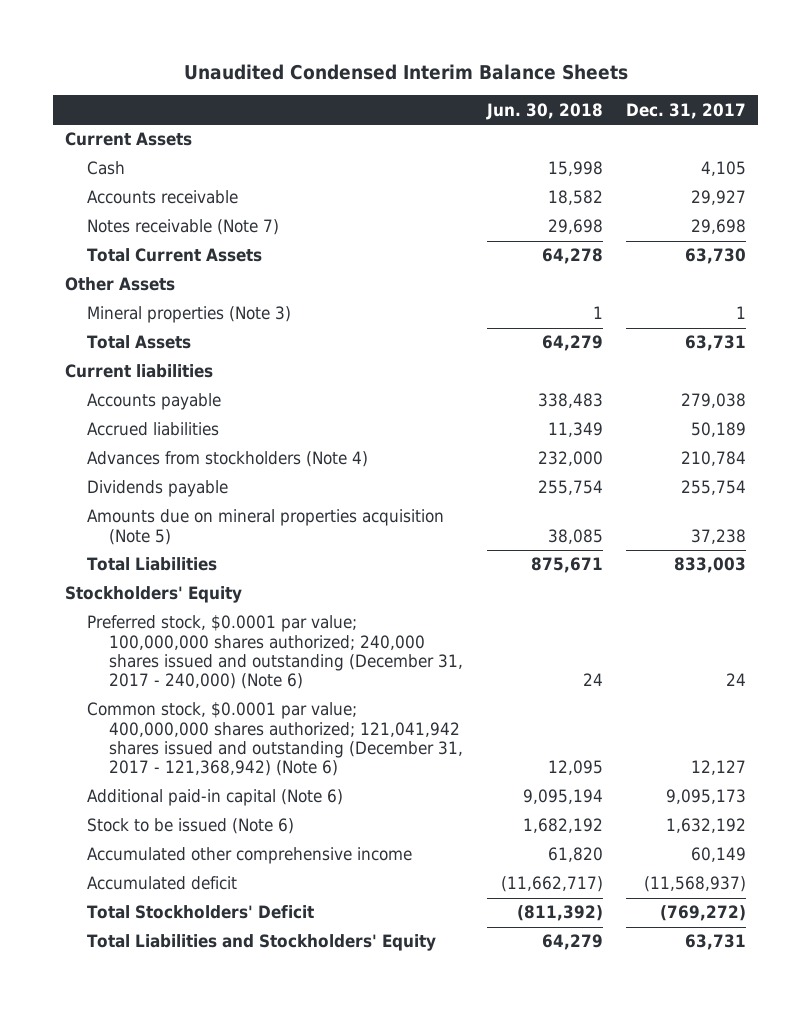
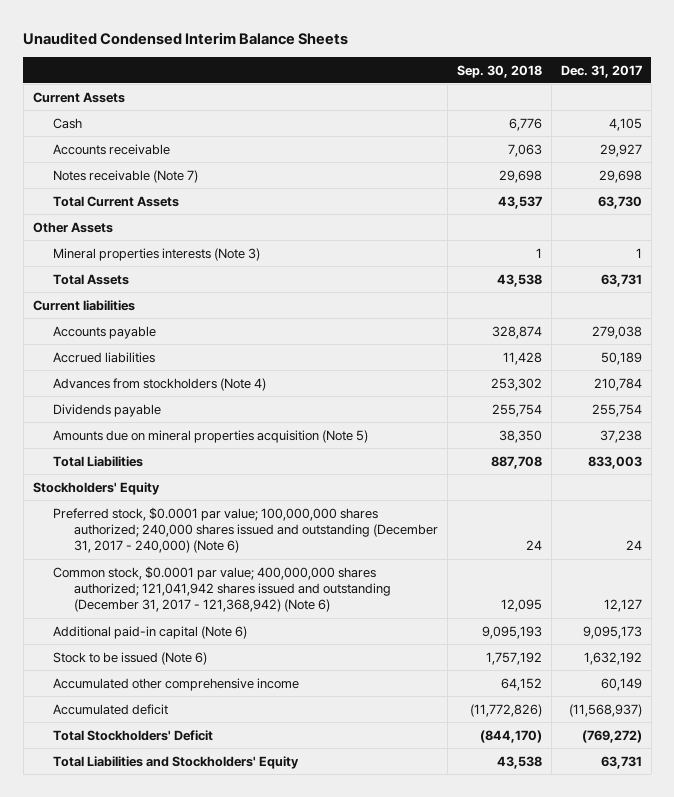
[485,102,603,120] Jun. 30, 2018 -> none
none -> [457,64,543,78] Sep. 30, 2018
[87,306,292,324] Mineral properties (Note 3) -> [53,247,261,261] Mineral properties interests (Note 3)

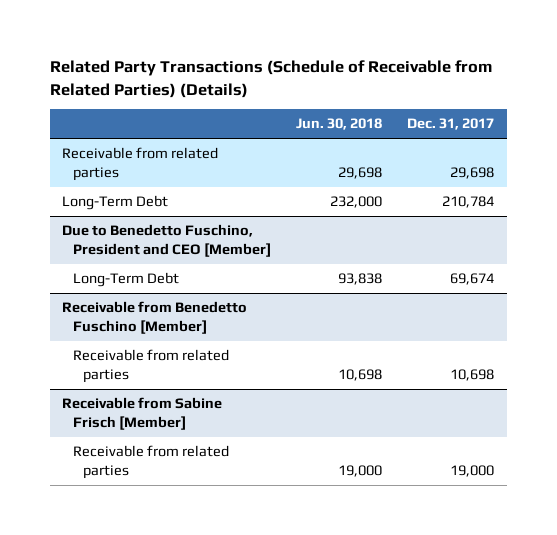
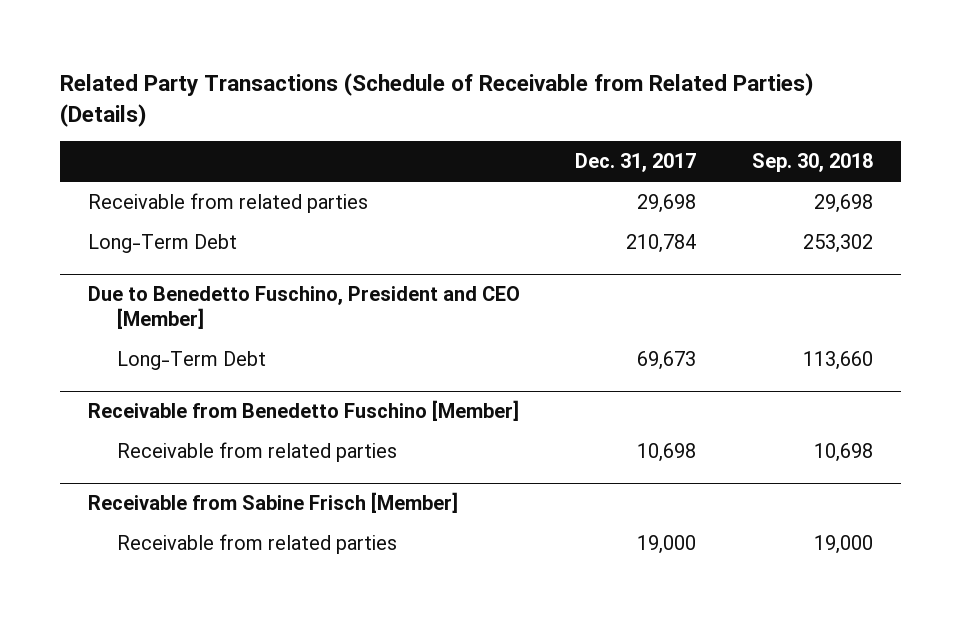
[295,118,382,131] Jun. 30, 2018 -> none
none -> [751,153,873,173] Sep. 30, 2018
[450,273,495,286] 69,674 -> [637,351,697,371] 69,673

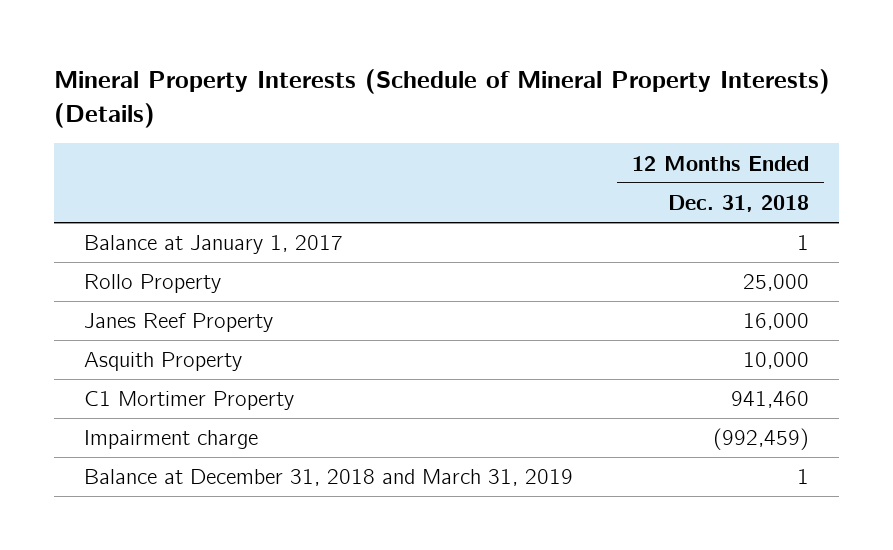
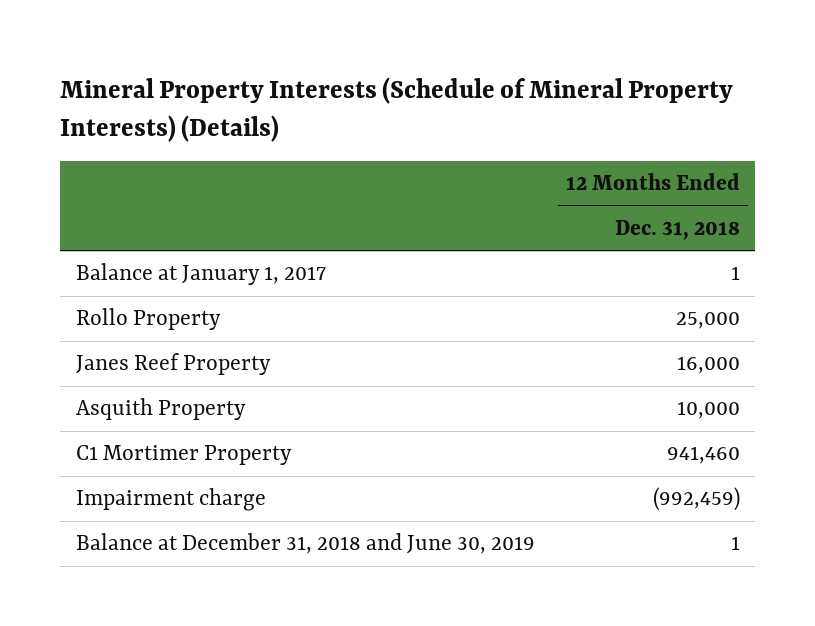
[83,469,573,487] Balance at December 31, 2018 and March 31, 2019 -> [75,533,535,555] Balance at December 31, 2018 and June 30, 2019

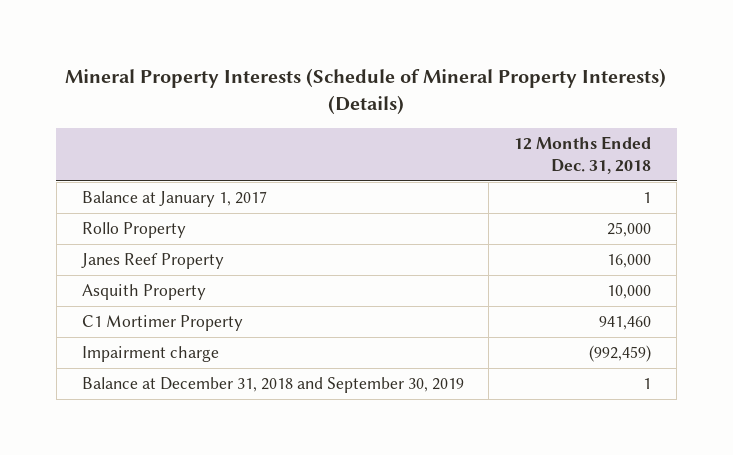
[75,533,535,555] Balance at December 31, 2018 and June 30, 2019 -> [81,377,464,394] Balance at December 31, 2018 and September 30, 2019

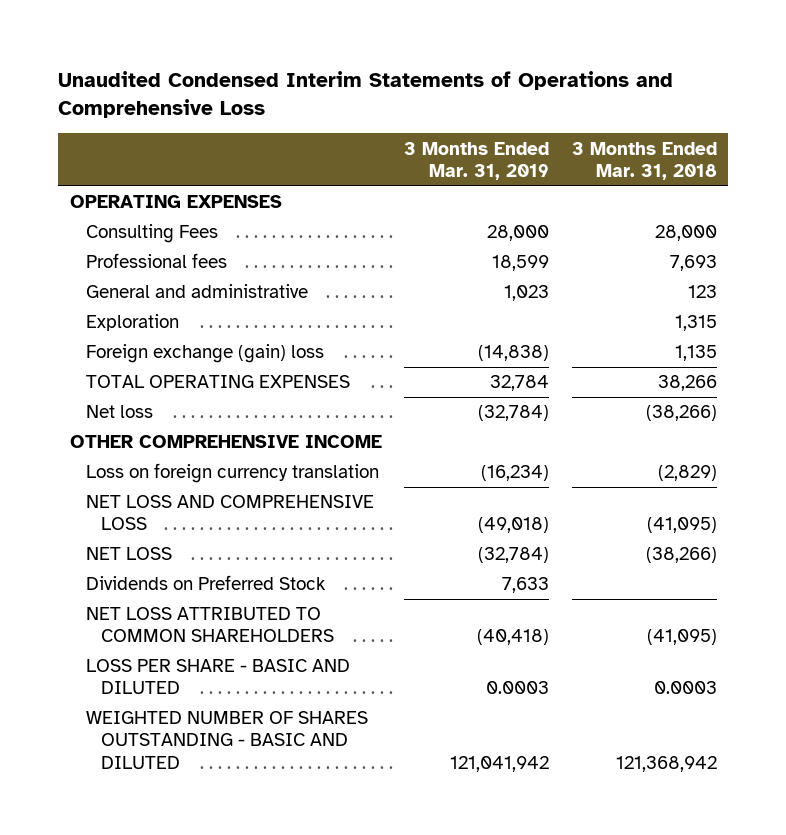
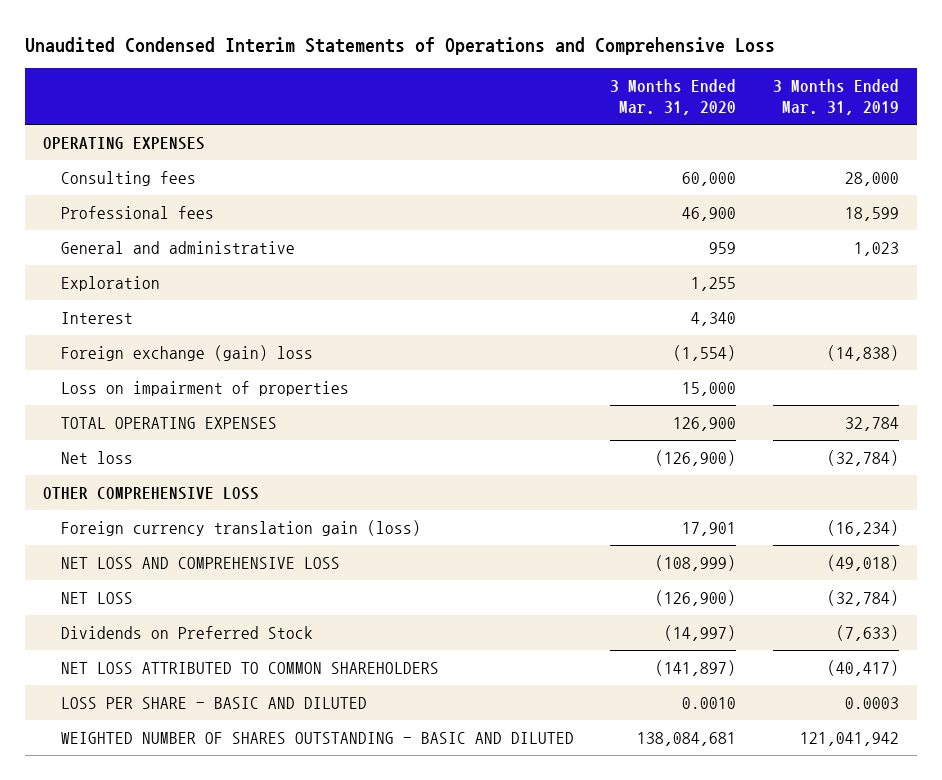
[571,141,717,180] 3 Months Ended Mar. 31, 2018 -> none
none -> [610,78,737,116] 3 Months Ended Mar. 31, 2020
[85,224,218,244] Consulting Fees -> [60,170,196,186] Consulting fees
none -> [60,311,133,324] Interest
none -> [60,380,349,396] Loss on impairment of properties
[69,435,382,449] OTHER COMPREHENSIVE INCOME -> [43,486,260,500] OTHER COMPREHENSIVE LOSS
[85,463,379,484] Loss on foreign currency translation -> [60,519,421,536] Foreign currency translation gain (loss)
[502,577,550,594] 7,633 -> [836,624,900,641] (7,633)
[477,629,550,646] (40,418) -> [827,659,900,676] (40,417)

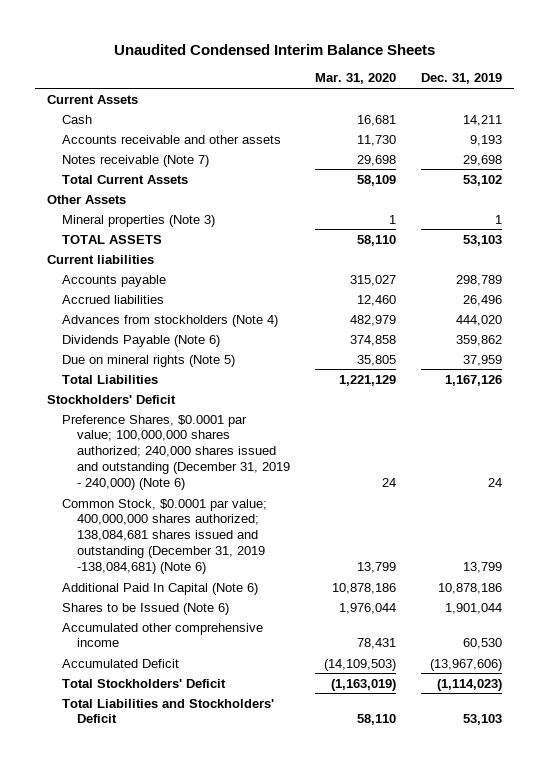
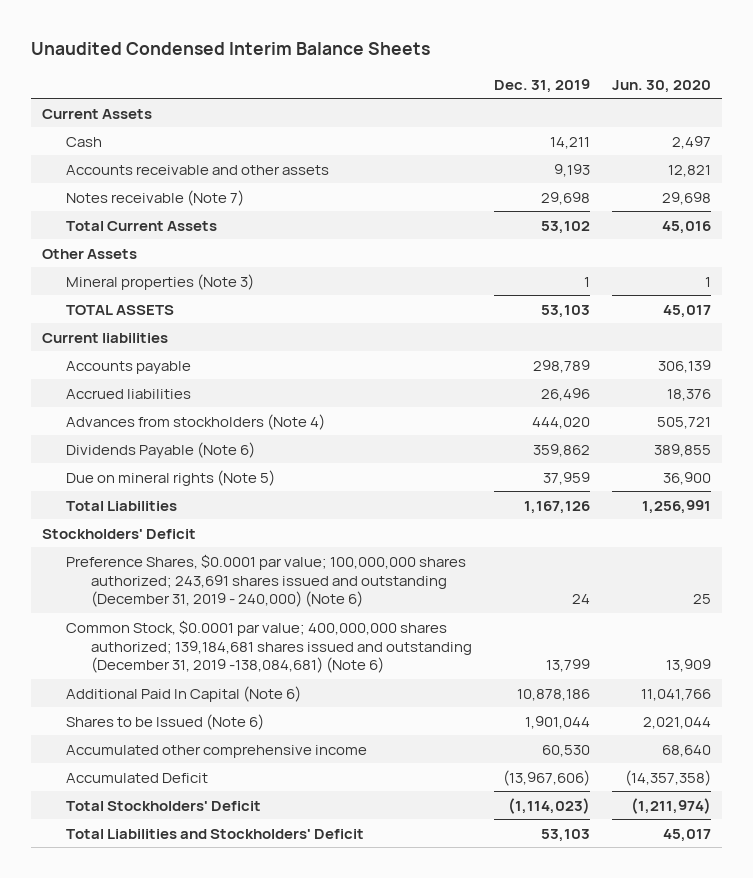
[314,73,396,85] Mar. 31, 2020 -> none
none -> [611,79,711,93] Jun. 30, 2020
[62,414,290,490] Preference Shares, $0.0001 par value; 100,000,000 shares authorized; 240,000 shares issued and outstanding (December 31, 2019 - 240,000) (Note 6) -> [66,553,467,608] Preference Shares, $0.0001 par value; 100,000,000 shares authorized; 243,691 shares issued and outstanding (December 31, 2019 - 240,000) (Note 6)
[62,498,268,574] Common Stock, $0.0001 par value; 400,000,000 shares authorized; 138,084,681 shares issued and outstanding (December 31, 2019 -138,084,681) (Note 6) -> [66,619,472,674] Common Stock, $0.0001 par value; 400,000,000 shares authorized; 139,184,681 shares issued and outstanding (December 31, 2019 -138,084,681) (Note 6)

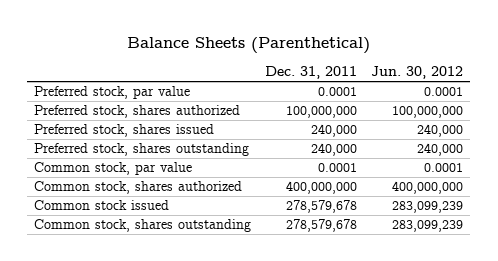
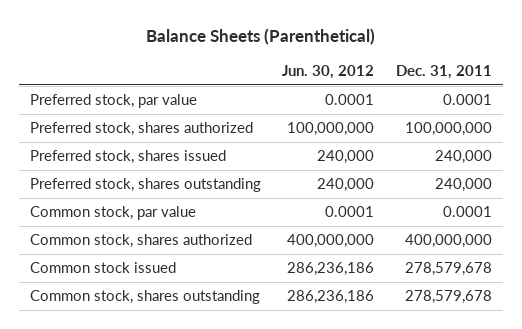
[392,201,464,214] 283,099,239 -> [287,262,375,277] 286,236,186
[392,220,464,233] 283,099,239 -> [287,290,375,305] 286,236,186

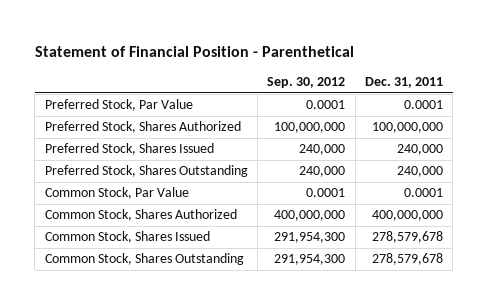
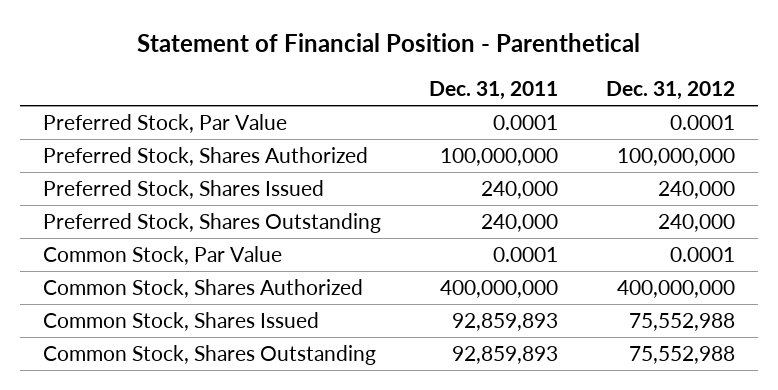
[267,77,346,89] Sep. 30, 2012 -> none
none -> [605,81,735,101] Dec. 31, 2012
[371,231,443,244] 278,579,678 -> [452,312,559,331] 92,859,893
[371,253,443,266] 278,579,678 -> [452,345,559,364] 92,859,893

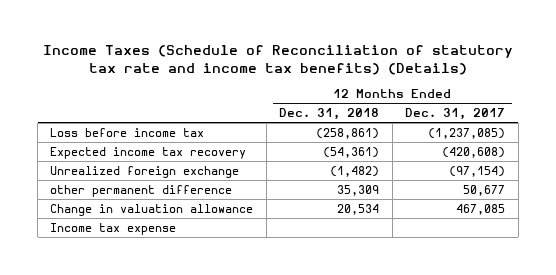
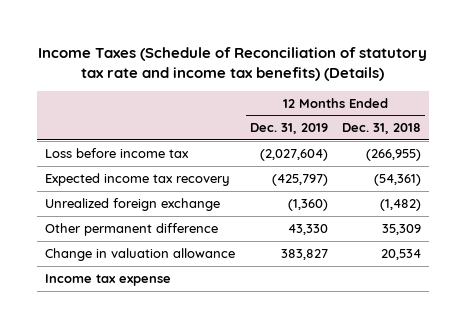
[405,108,506,121] Dec. 31, 2017 -> none
none -> [249,123,328,135] Dec. 31, 2019
[316,127,380,139] (258,861) -> [366,148,422,161] (266,955)
[50,184,233,197] other permanent difference -> [44,222,218,236] Other permanent difference

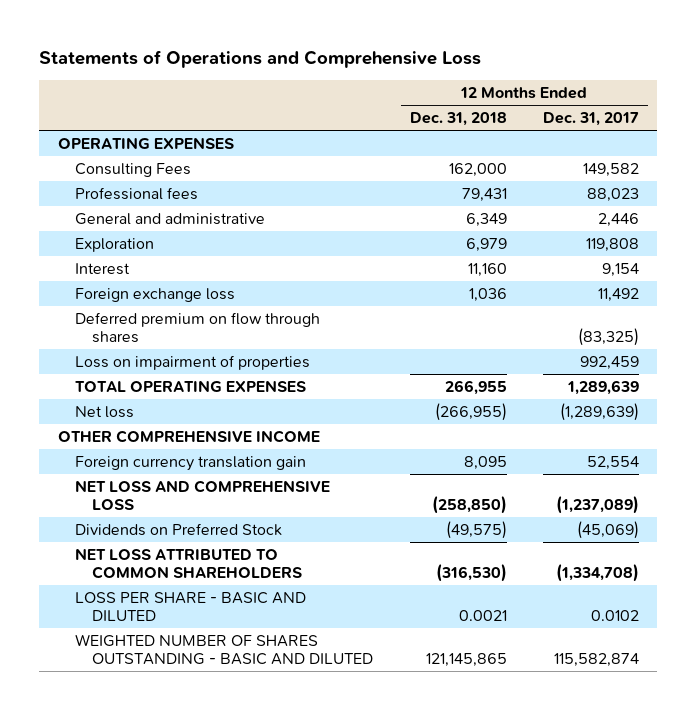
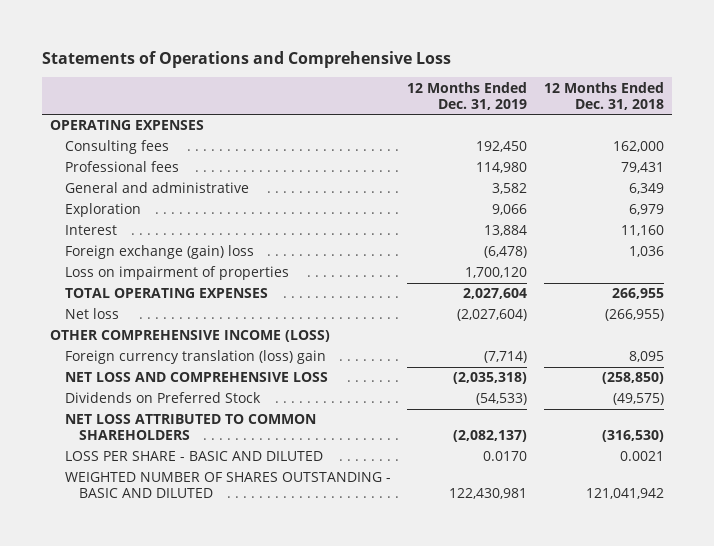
[543,112,640,127] Dec. 31, 2017 -> none
none -> [407,81,528,110] 12 Months Ended Dec. 31, 2019
[75,162,192,177] Consulting Fees -> [64,140,169,155] Consulting fees
[75,311,321,344] Deferred premium on flow through shares -> none
[75,287,236,302] Foreign exchange loss -> [64,245,254,260] Foreign exchange (gain) loss
[57,429,320,443] OTHER COMPREHENSIVE INCOME -> [50,330,331,343] OTHER COMPREHENSIVE INCOME (LOSS)
[75,455,307,471] Foreign currency translation gain -> [64,350,326,365] Foreign currency translation (loss) gain
[425,653,507,668] 121,145,865 -> [585,488,664,500] 121,041,942

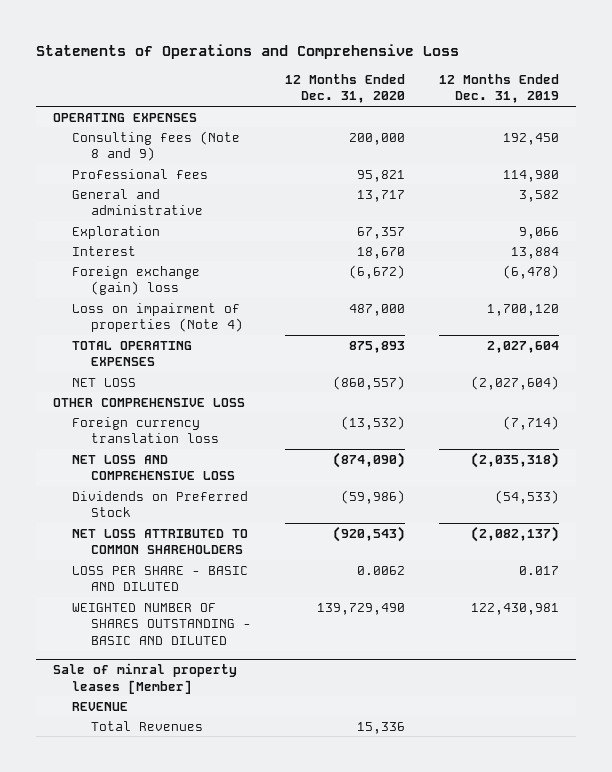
[543,81,664,110] 12 Months Ended Dec. 31, 2018 -> none
none -> [284,73,405,104] 12 Months Ended Dec. 31, 2020
[64,140,169,155] Consulting fees -> [71,130,240,162] Consulting fees (Note 8 and 9)
[64,266,289,281] Loss on impairment of properties -> [71,302,243,333] Loss on impairment of properties (Note 4)
[64,308,119,320] Net loss -> [71,377,136,387] NET LOSS
[50,330,331,343] OTHER COMPREHENSIVE INCOME (LOSS) -> [53,397,246,407] OTHER COMPREHENSIVE LOSS
[64,350,326,365] Foreign currency translation (loss) gain -> [71,416,219,444] Foreign currency translation loss
[483,451,528,462] 0.0170 -> [519,565,560,575] 0.017
none -> [53,663,238,694] Sale of minral property leases [Member]
none -> [71,701,128,711] REVENUE
none -> [90,720,203,731] Total Revenues

